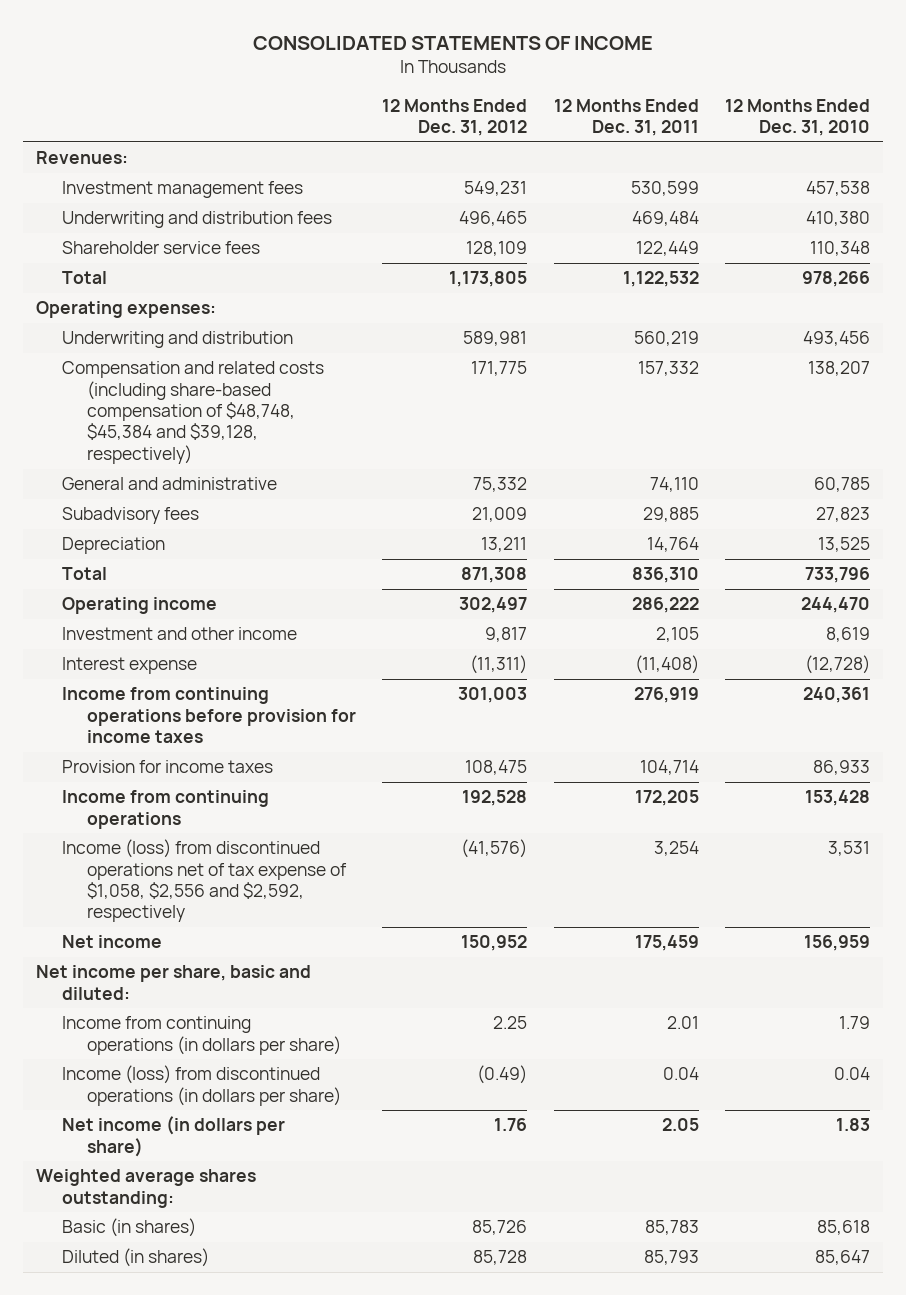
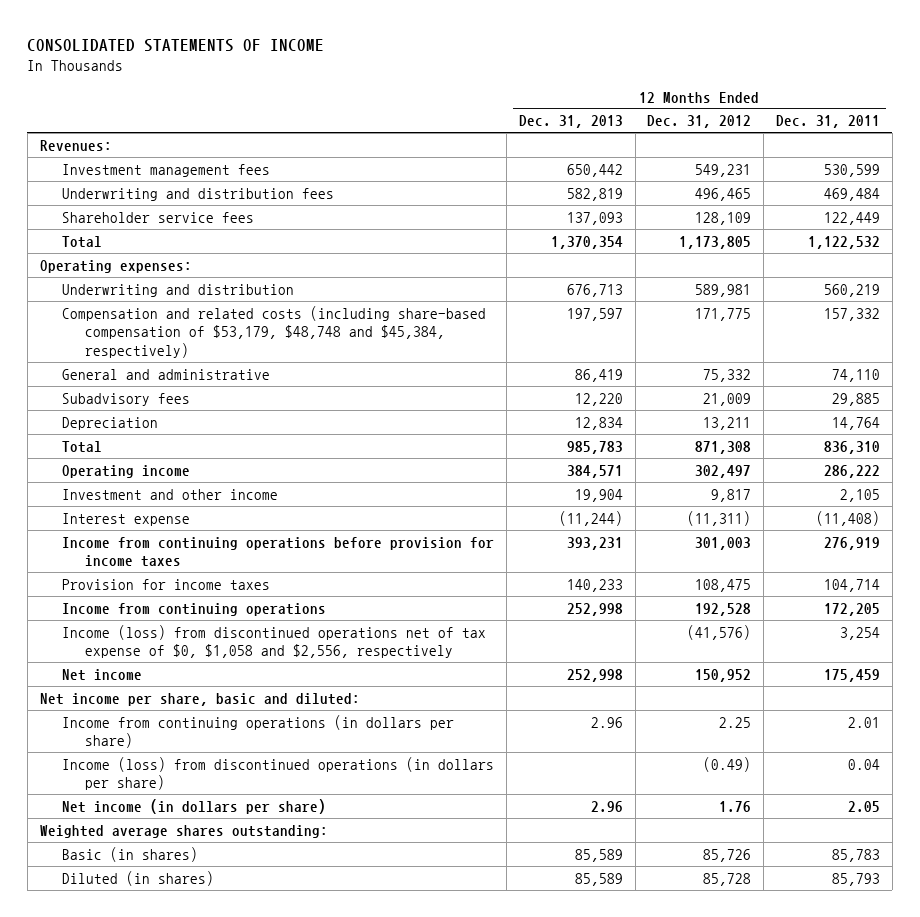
[724,98,870,137] 12 Months Ended Dec. 31, 2010 -> none
none -> [518,115,623,129] Dec. 31, 2013
[61,361,324,464] Compensation and related costs (including share-based compensation of $48,748, $45,384 and $39,128, respectively) -> [62,305,487,358] Compensation and related costs (including share-based compensation of $53,179, $48,748 and $45,384, respectively)
[61,839,348,923] Income (loss) from discontinued operations net of tax expense of $1,058, $2,556 and $2,592, respectively -> [62,624,487,659] Income (loss) from discontinued operations net of tax expense of $0, $1,058 and $2,556, respectively

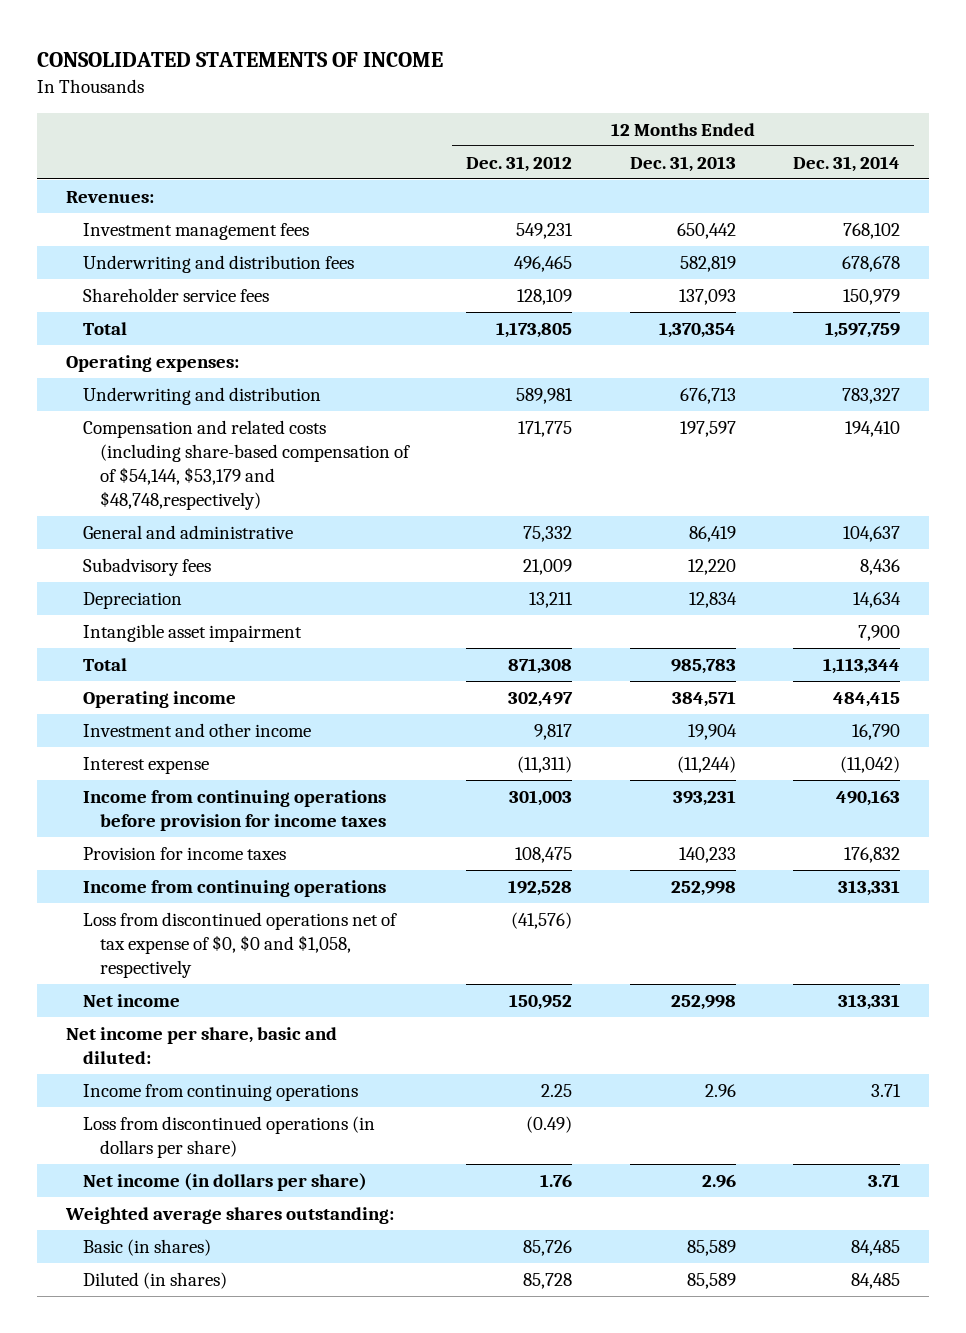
[776,115,881,129] Dec. 31, 2011 -> none
none -> [793,155,901,172] Dec. 31, 2014
[62,305,487,358] Compensation and related costs (including share-based compensation of $53,179, $48,748 and $45,384, respectively) -> [82,420,410,511] Compensation and related costs (including share-based compensation of of $54,144, $53,179 and $48,748,respectively)
none -> [82,624,302,643] Intangible asset impairment
[62,624,487,659] Income (loss) from discontinued operations net of tax expense of $0, $1,058 and $2,556, respectively -> [82,912,397,979] Loss from discontinued operations net of tax expense of $0, $0 and $1,058, respectively
[62,714,455,749] Income from continuing operations (in dollars per share) -> [82,1084,358,1102] Income from continuing operations
[62,756,495,791] Income (loss) from discontinued operations (in dollars per share) -> [82,1116,375,1159] Loss from discontinued operations (in dollars per share)

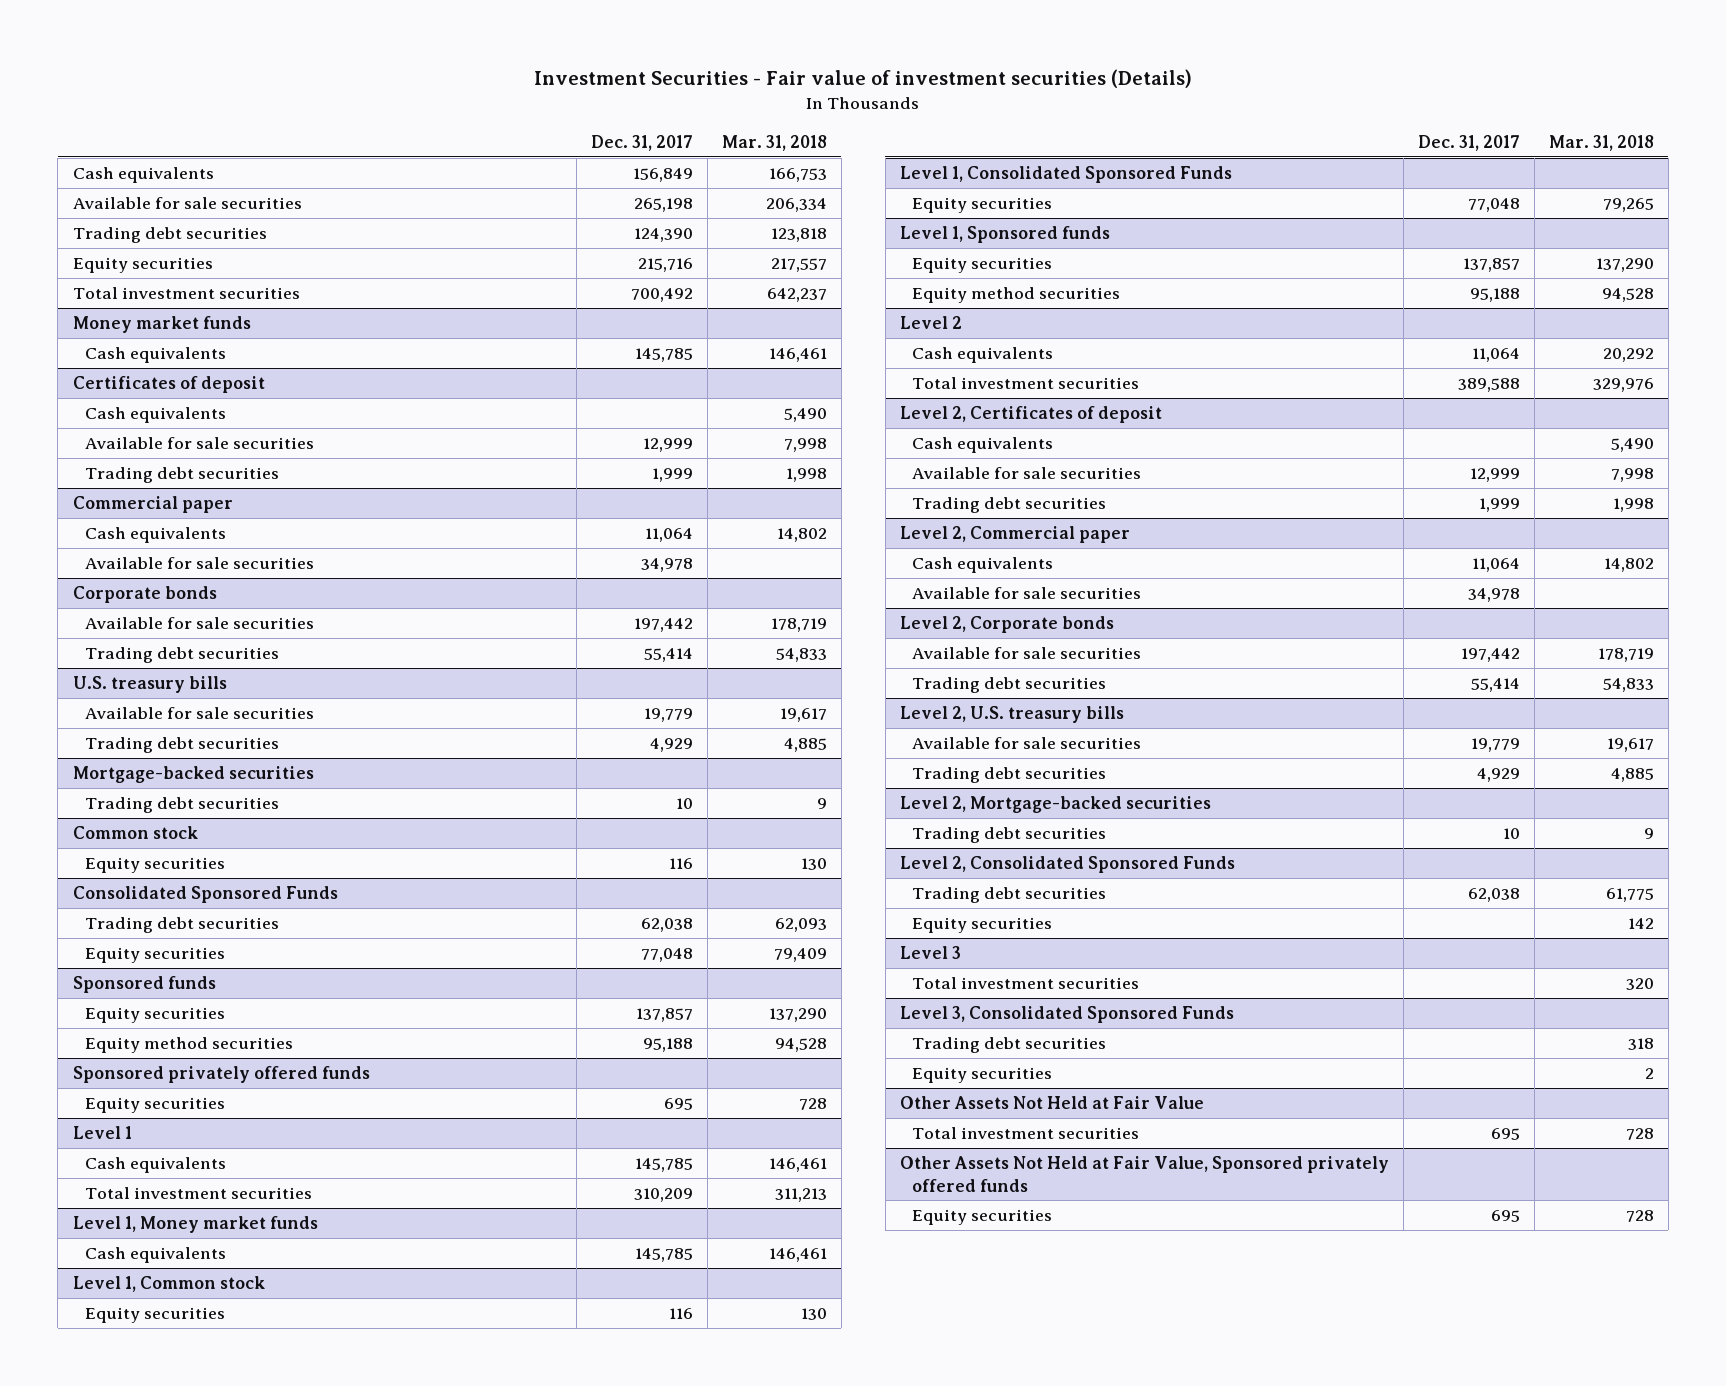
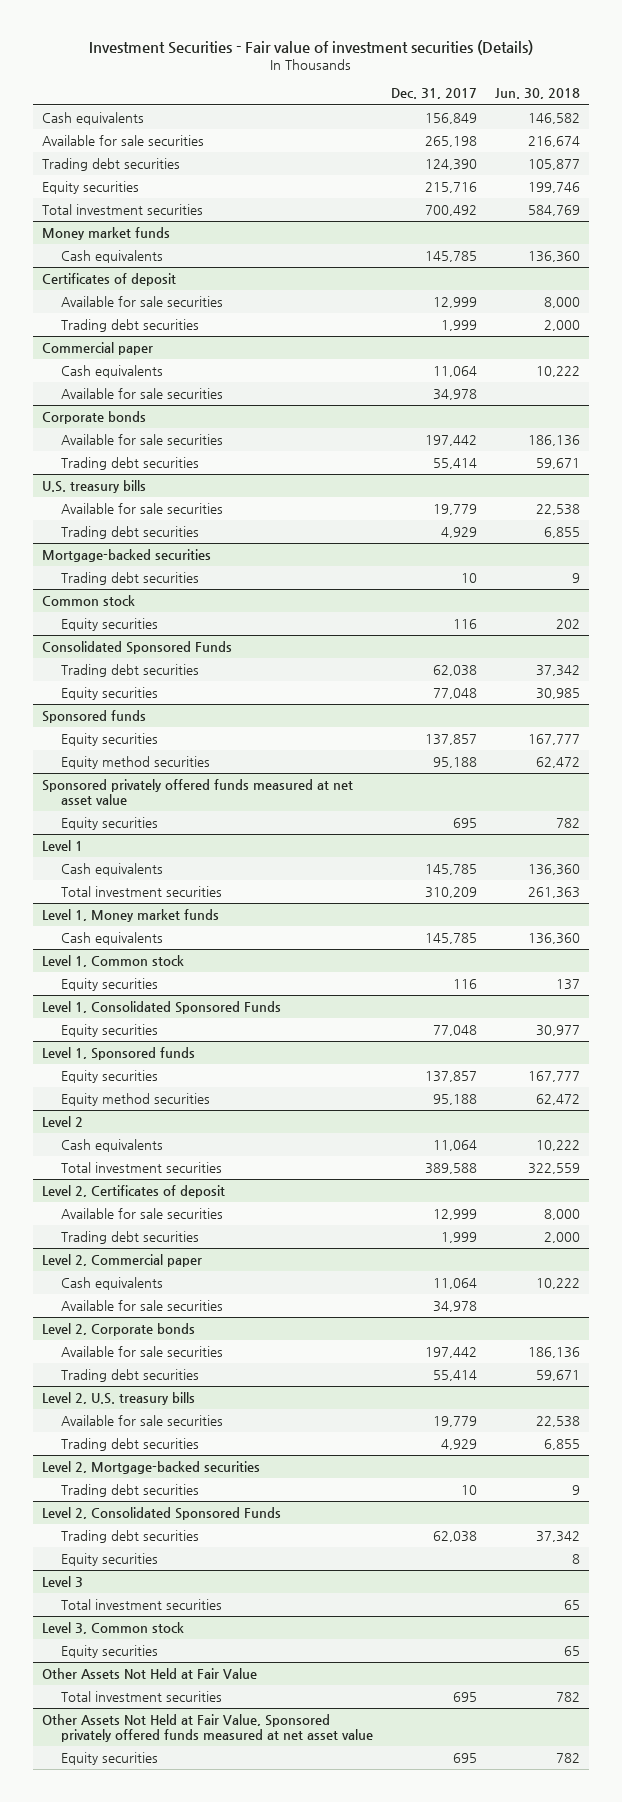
[721,134,827,151] Mar. 31, 2018 -> none
none -> [495,88,581,100] Jun. 30, 2018
[85,407,227,424] Cash equivalents -> none
[72,1066,370,1084] Sponsored privately offered funds -> [41,779,353,805] Sponsored privately offered funds measured at net asset value
[912,437,1054,454] Cash equivalents -> none
[899,1006,1234,1024] Level 3, Consolidated Sponsored Funds -> none
[912,1037,1107,1054] Trading debt securities -> none
none -> [41,1622,184,1635] Level 3, Common stock
[899,1156,1389,1192] Other Assets Not Held at Fair Value, Sponsored privately offered funds -> [41,1714,374,1742] Other Assets Not Held at Fair Value, Sponsored privately offered funds measured at net asset value

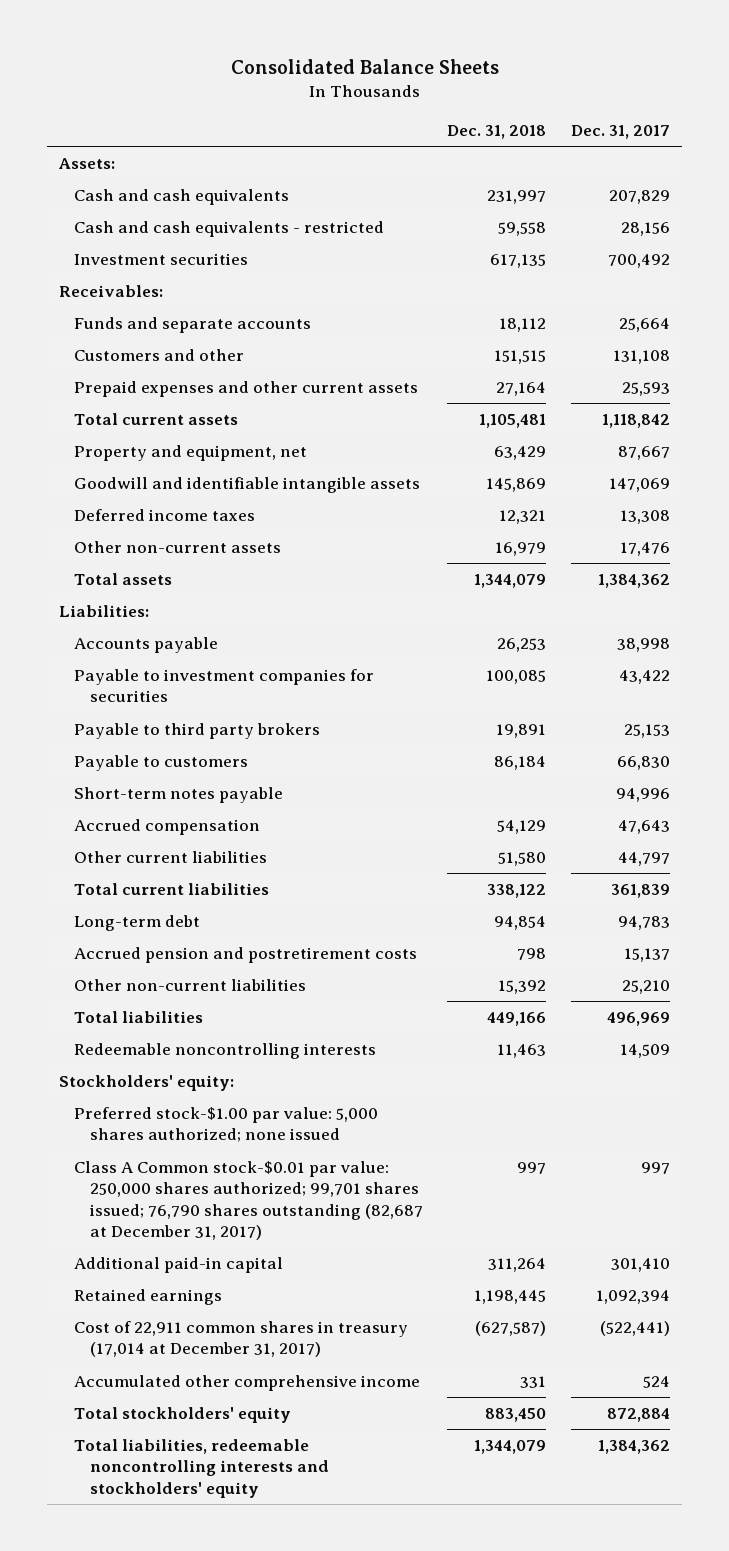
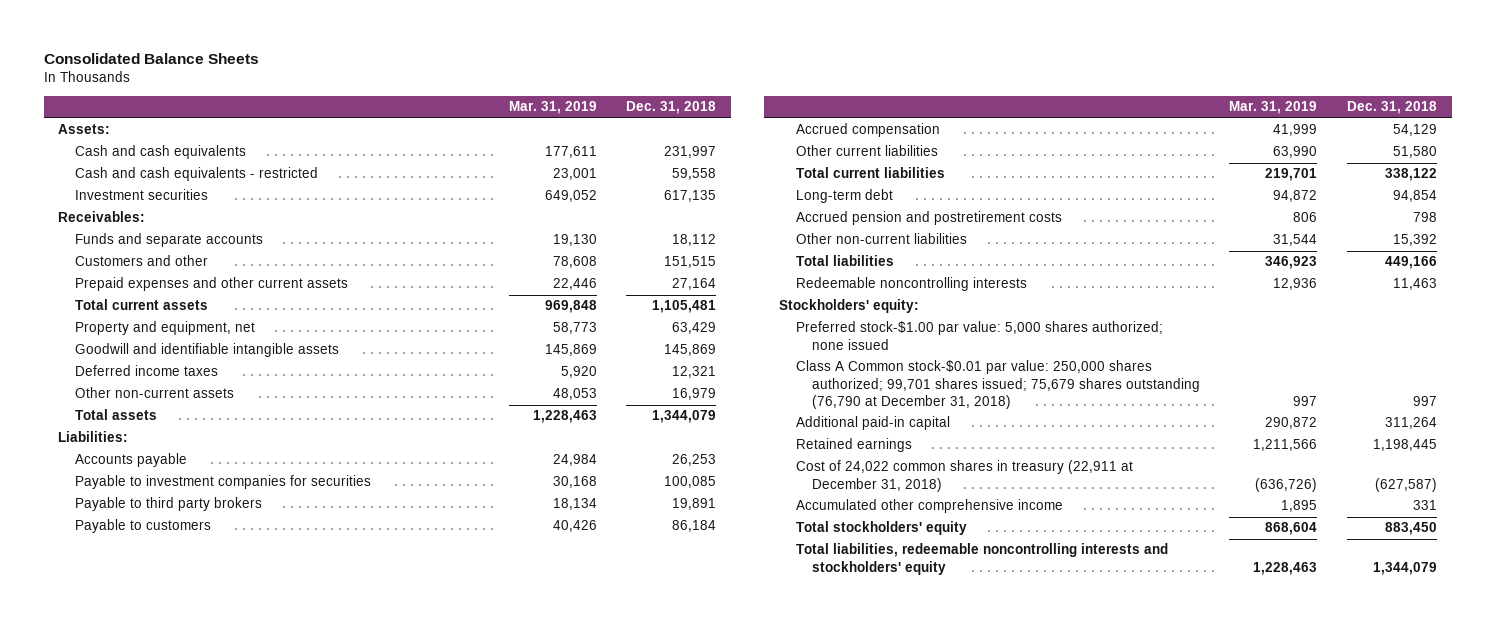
[570,125,670,140] Dec. 31, 2017 -> none
none -> [508,101,597,115] Mar. 31, 2019
[74,787,284,804] Short-term notes payable -> none
[74,1161,423,1240] Class A Common stock-$0.01 par value: 250,000 shares authorized; 99,701 shares issued; 76,790 shares outstanding (82,687 at December 31, 2017) -> [795,360,1200,410] Class A Common stock-$0.01 par value: 250,000 shares authorized; 99,701 shares issued; 75,679 shares outstanding (76,790 at December 31, 2018)
[74,1321,409,1358] Cost of 22,911 common shares in treasury (17,014 at December 31, 2017) -> [795,460,1133,492] Cost of 24,022 common shares in treasury (22,911 at December 31, 2018)

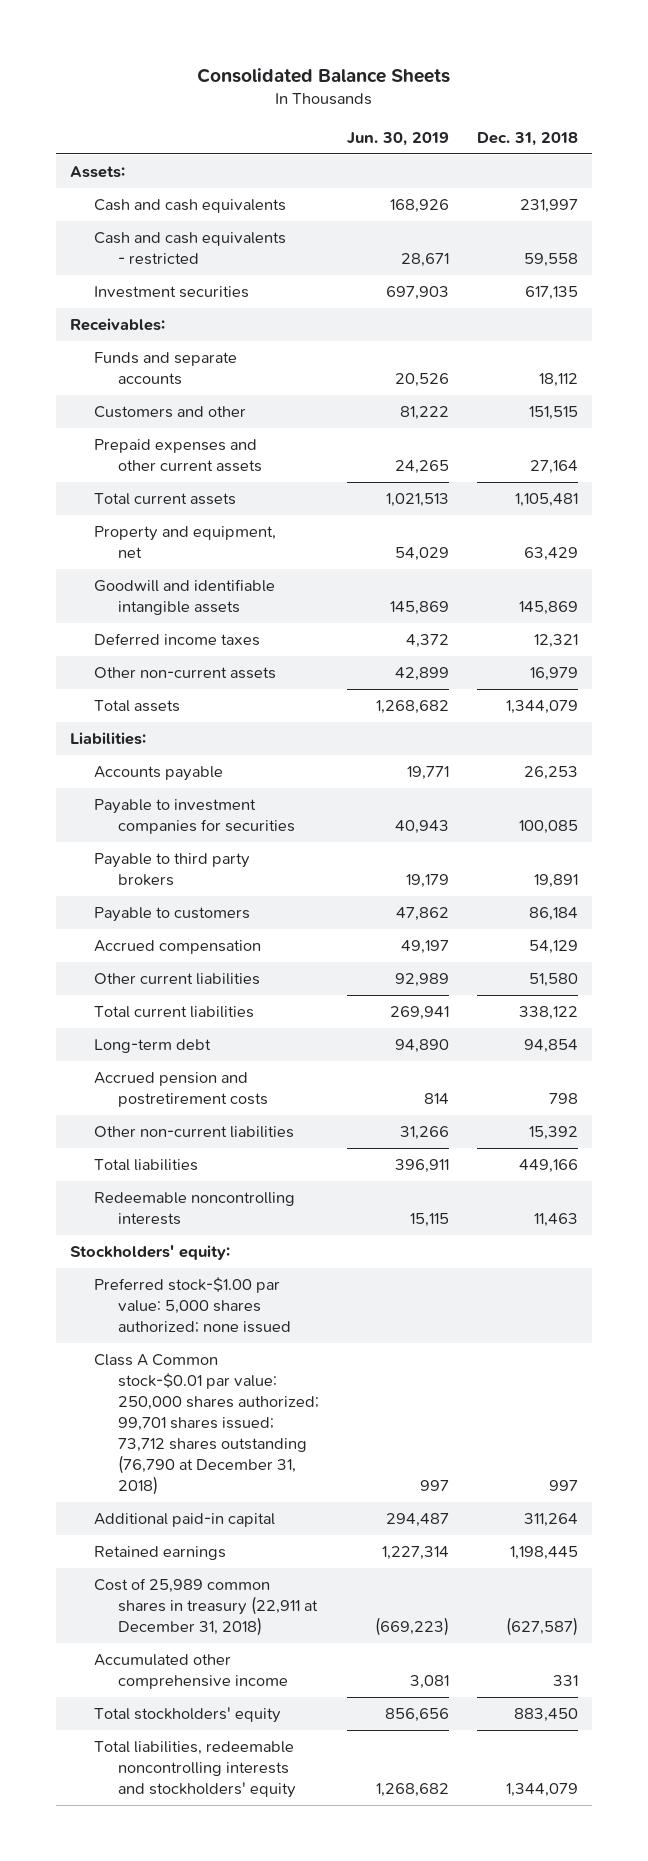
[508,101,597,115] Mar. 31, 2019 -> none
none -> [346,132,449,147] Jun. 30, 2019
[795,360,1200,410] Class A Common stock-$0.01 par value: 250,000 shares authorized; 99,701 shares issued; 75,679 shares outstanding (76,790 at December 31, 2018) -> [93,1354,319,1495] Class A Common stock-$0.01 par value: 250,000 shares authorized; 99,701 shares issued; 73,712 shares outstanding (76,790 at December 31, 2018)
[795,460,1133,492] Cost of 24,022 common shares in treasury (22,911 at December 31, 2018) -> [93,1578,318,1636] Cost of 25,989 common shares in treasury (22,911 at December 31, 2018)

